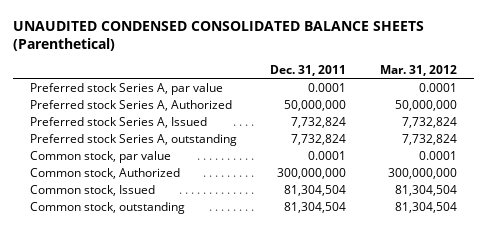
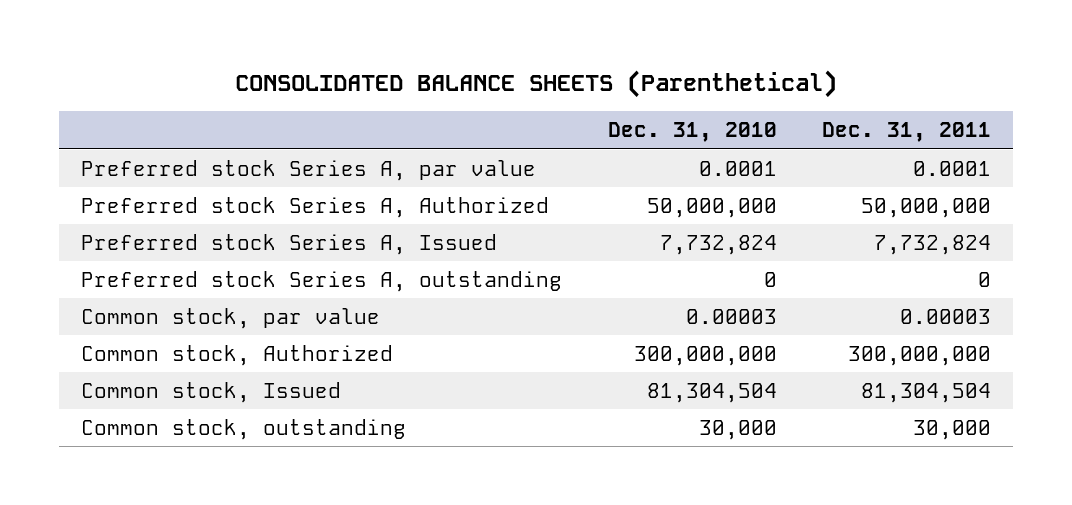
[12,20,424,52] UNAUDITED CONDENSED CONSOLIDATED BALANCE SHEETS (Parenthetical) -> [235,69,838,98] CONSOLIDATED BALANCE SHEETS (Parenthetical)
[380,64,458,76] Mar. 31, 2012 -> none
none -> [607,122,777,143] Dec. 31, 2010
[291,133,347,145] 7,732,824 -> [977,271,991,287] 0
[308,150,347,160] 0.0001 -> [899,308,991,324] 0.00003
[284,201,347,213] 81,304,504 -> [912,419,991,440] 30,000

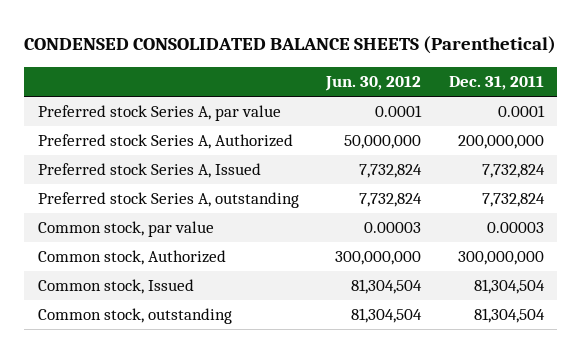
[235,69,838,98] CONSOLIDATED BALANCE SHEETS (Parenthetical) -> [24,36,557,55] CONDENSED CONSOLIDATED BALANCE SHEETS (Parenthetical)
[607,122,777,143] Dec. 31, 2010 -> none
none -> [325,76,422,92] Jun. 30, 2012
[860,197,991,218] 50,000,000 -> [457,135,544,150] 200,000,000
[977,271,991,287] 0 -> [481,193,545,208] 7,732,824
[912,419,991,440] 30,000 -> [473,308,545,324] 81,304,504

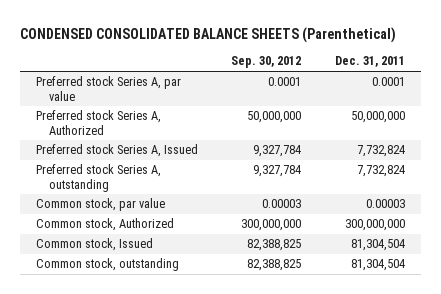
[325,76,422,92] Jun. 30, 2012 -> none
none -> [231,56,302,69] Sep. 30, 2012
[457,135,544,150] 200,000,000 -> [350,111,405,124] 50,000,000

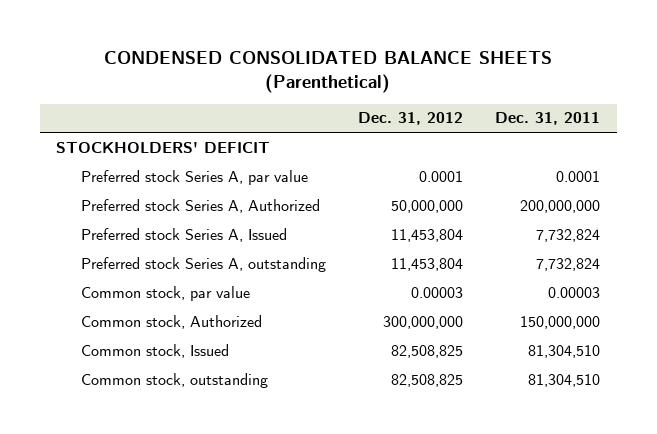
[231,56,302,69] Sep. 30, 2012 -> none
none -> [357,112,463,126] Dec. 31, 2012
none -> [56,141,271,153] STOCKHOLDERS' DEFICIT
[350,111,405,124] 50,000,000 -> [520,199,601,213] 200,000,000
[344,219,405,232] 300,000,000 -> [520,315,601,329] 150,000,000
[350,239,405,252] 81,304,504 -> [528,344,601,358] 81,304,510
[350,259,405,272] 81,304,504 -> [528,373,601,387] 81,304,510

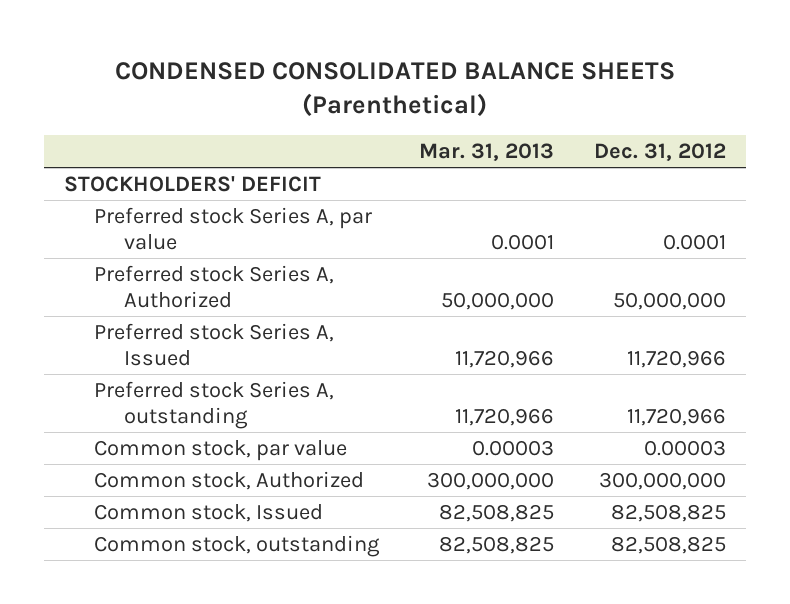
[495,112,601,126] Dec. 31, 2011 -> none
none -> [418,143,554,162] Mar. 31, 2013
[390,228,463,242] 11,453,804 -> [626,350,726,369] 11,720,966
[390,257,463,271] 11,453,804 -> [626,408,726,427] 11,720,966

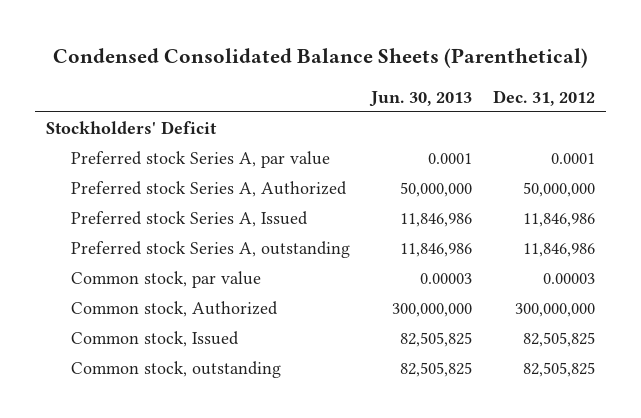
[115,61,676,118] CONDENSED CONSOLIDATED BALANCE SHEETS (Parenthetical) -> [52,48,588,69] Condensed Consolidated Balance Sheets (Parenthetical)
[418,143,554,162] Mar. 31, 2013 -> none
none -> [369,90,473,107] Jun. 30, 2013
[64,175,322,192] STOCKHOLDERS' DEFICIT -> [45,120,217,134] Stockholders' Deficit
[626,350,726,369] 11,720,966 -> [523,212,596,227] 11,846,986
[626,408,726,427] 11,720,966 -> [523,242,596,257] 11,846,986
[610,503,726,522] 82,508,825 -> [523,331,596,347] 82,505,825
[610,535,726,554] 82,508,825 -> [523,361,596,377] 82,505,825

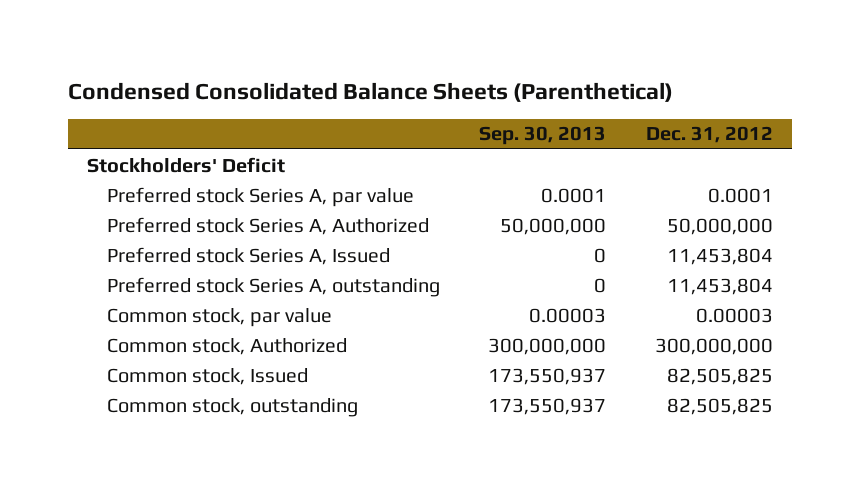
[369,90,473,107] Jun. 30, 2013 -> none
none -> [479,126,607,146] Sep. 30, 2013
[523,212,596,227] 11,846,986 -> [666,247,773,265] 11,453,804
[523,242,596,257] 11,846,986 -> [666,277,773,295] 11,453,804

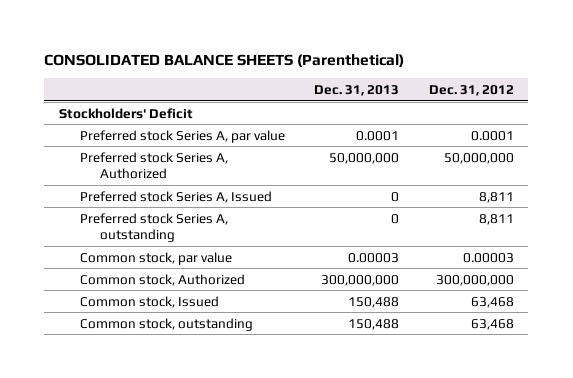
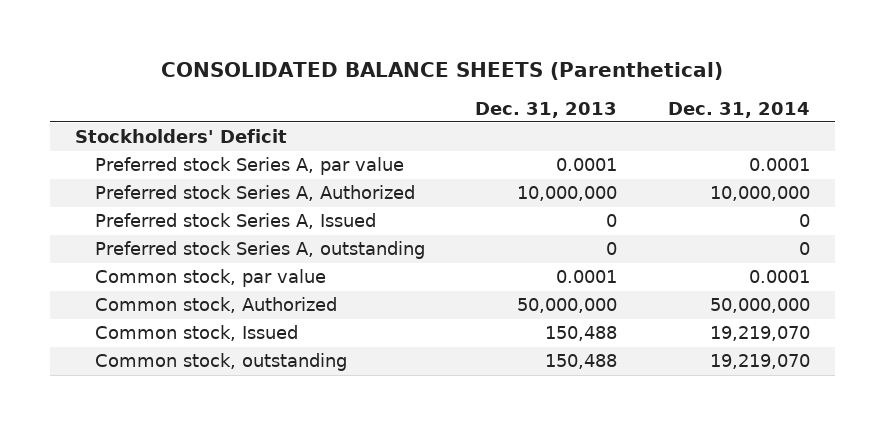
[428,84,514,96] Dec. 31, 2012 -> none
none -> [668,101,811,118] Dec. 31, 2014
[329,152,400,164] 50,000,000 -> [517,186,618,202] 10,000,000
[348,252,400,263] 0.00003 -> [556,270,618,284] 0.0001
[321,274,400,286] 300,000,000 -> [517,298,618,314] 50,000,000

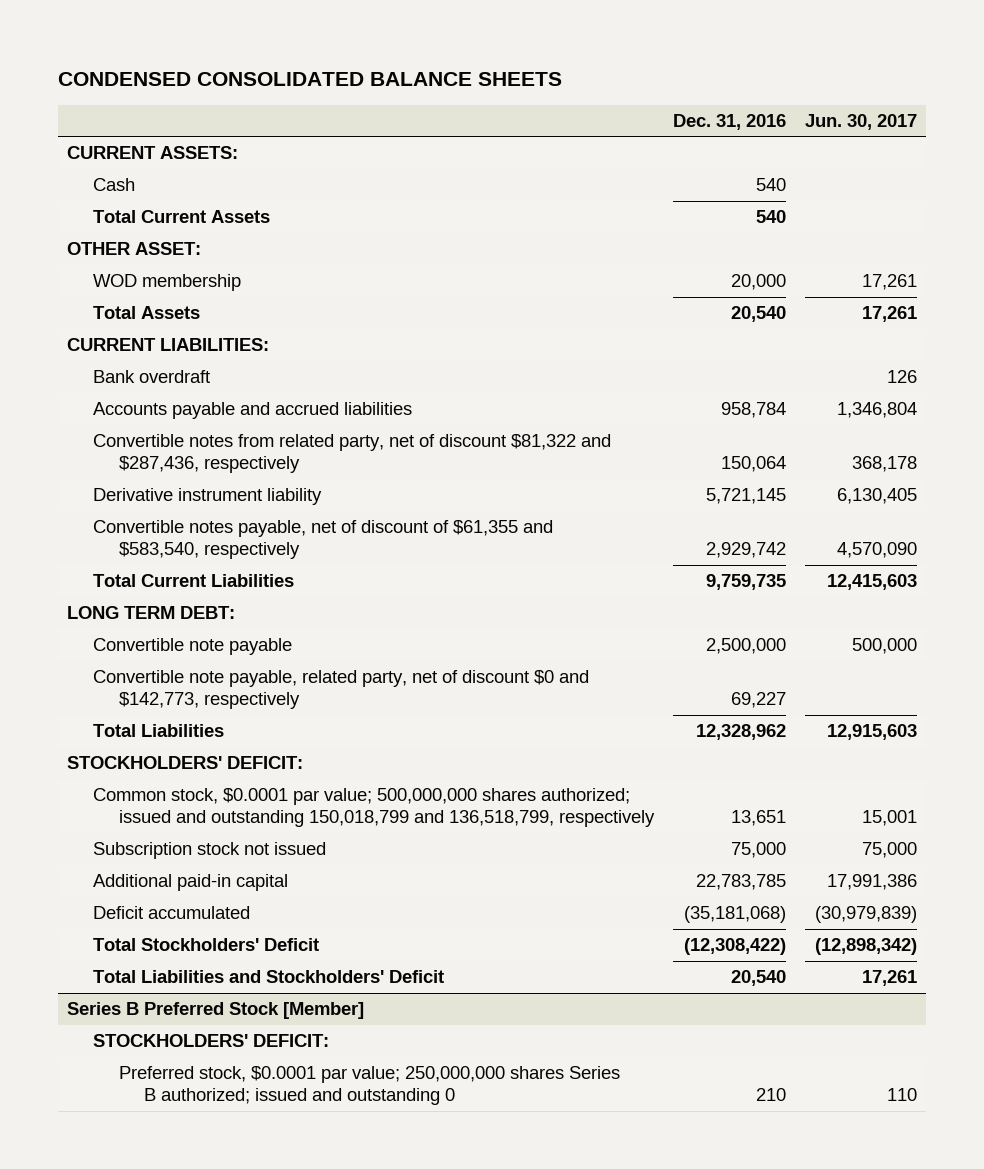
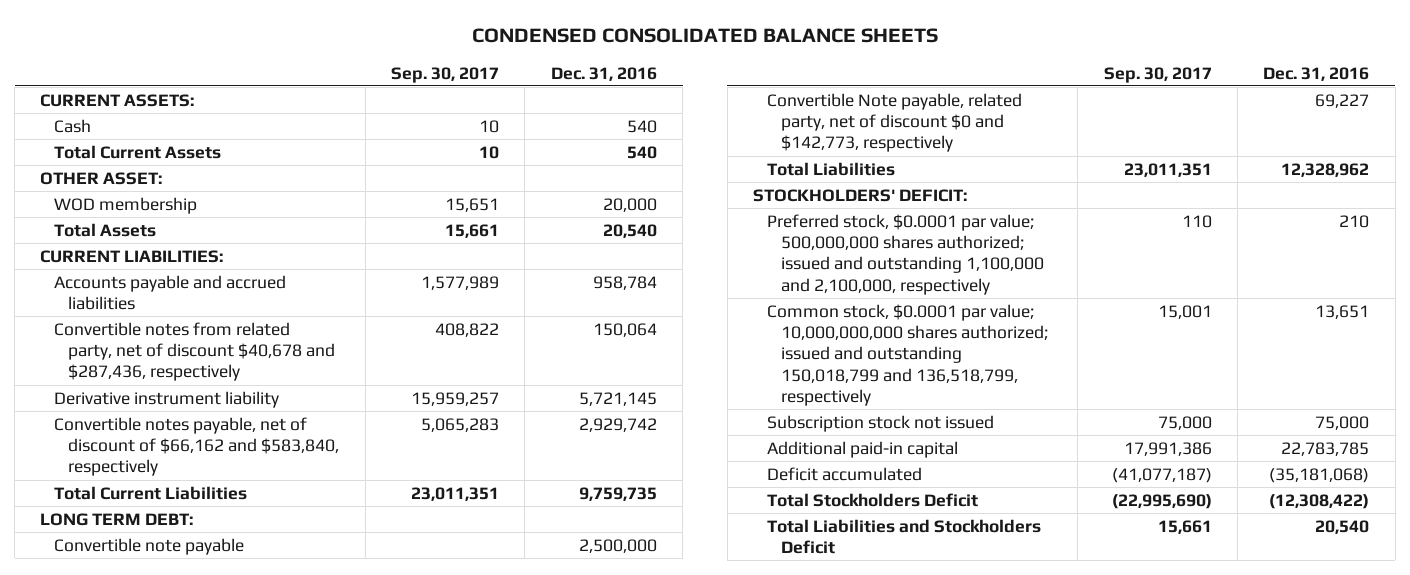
[804,113,917,130] Jun. 30, 2017 -> none
none -> [391,66,500,83] Sep. 30, 2017
[92,370,210,384] Bank overdraft -> none
[92,434,611,474] Convertible notes from related party, net of discount $81,322 and $287,436, respectively -> [54,321,336,382] Convertible notes from related party, net of discount $40,678 and $287,436, respectively
[92,520,553,560] Convertible notes payable, net of discount of $61,355 and $583,540, respectively -> [54,416,340,477] Convertible notes payable, net of discount of $66,162 and $583,840, respectively
[92,670,589,710] Convertible note payable, related party, net of discount $0 and $142,773, respectively -> [766,92,1022,153] Convertible Note payable, related party, net of discount $0 and $142,773, respectively
none -> [766,213,1044,295] Preferred stock, $0.0001 par value; 500,000,000 shares authorized; issued and outstanding 1,100,000 and 2,100,000, respectively
[92,788,655,828] Common stock, $0.0001 par value; 500,000,000 shares authorized; issued and outstanding 150,018,799 and 136,518,799, respectively -> [766,303,1048,406] Common stock, $0.0001 par value; 10,000,000,000 shares authorized; issued and outstanding 150,018,799 and 136,518,799, respectively
[67,1002,365,1020] Series B Preferred Stock [Member] -> none
[92,1034,329,1048] STOCKHOLDERS' DEFICIT: -> none
[118,1066,620,1106] Preferred stock, $0.0001 par value; 250,000,000 shares Series B authorized; issued and outstanding 0 -> none
[92,938,319,952] Total Stockholders' Deficit -> [766,492,978,507] Total Stockholders Deficit
[92,970,444,984] Total Liabilities and Stockholders' Deficit -> [766,518,1041,555] Total Liabilities and Stockholders Deficit

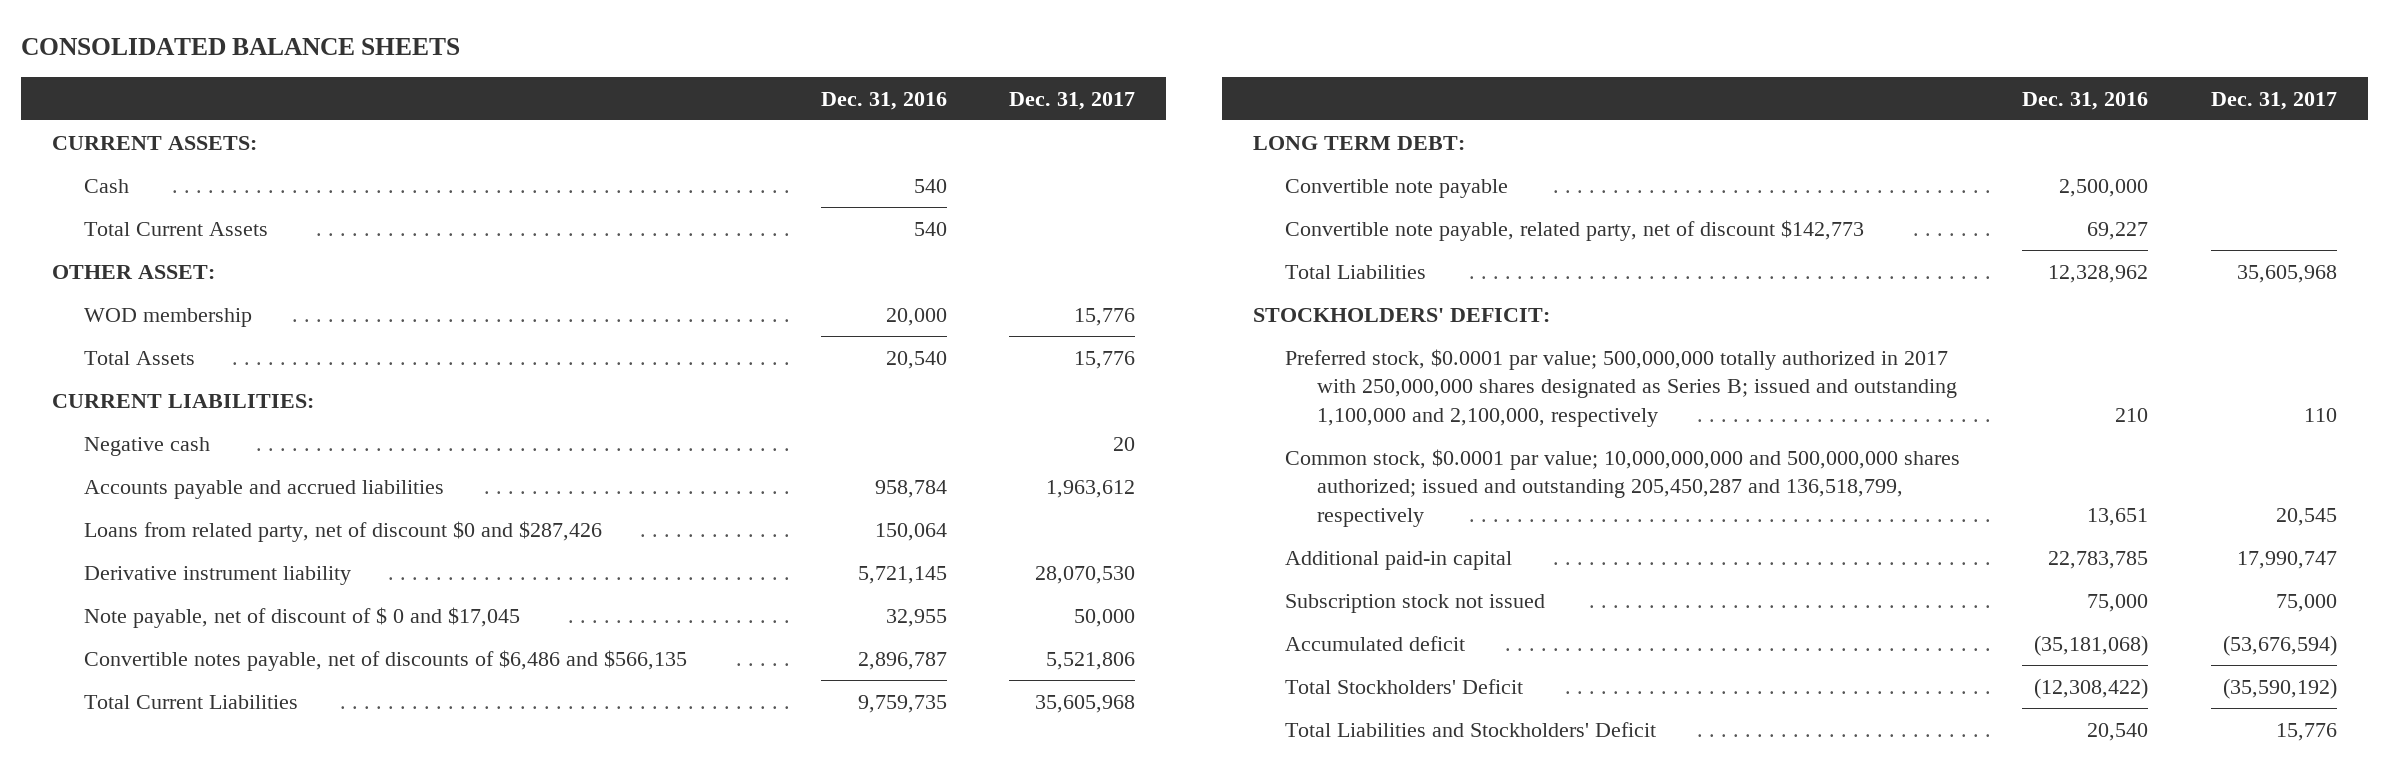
[471,28,938,44] CONDENSED CONSOLIDATED BALANCE SHEETS -> [20,38,460,56] CONSOLIDATED BALANCE SHEETS
[391,66,500,83] Sep. 30, 2017 -> none
none -> [1009,91,1136,110] Dec. 31, 2017
none -> [83,436,210,456] Negative cash
[54,321,336,382] Convertible notes from related party, net of discount $40,678 and $287,436, respectively -> [83,520,602,542] Loans from related party, net of discount $0 and $287,426
none -> [83,606,520,628] Note payable, net of discount of $ 0 and $17,045
[54,416,340,477] Convertible notes payable, net of discount of $66,162 and $583,840, respectively -> [83,649,687,671] Convertible notes payable, net of discounts of $6,486 and $566,135
[578,417,657,432] 2,929,742 -> [857,651,947,670] 2,896,787
[766,92,1022,153] Convertible Note payable, related party, net of discount $0 and $142,773, respectively -> [1285,219,1865,241] Convertible note payable, related party, net of discount $142,773
[766,213,1044,295] Preferred stock, $0.0001 par value; 500,000,000 shares authorized; issued and outstanding 1,100,000 and 2,100,000, respectively -> [1285,348,1957,428] Preferred stock, $0.0001 par value; 500,000,000 totally authorized in 2017 with 250,000,000 shares designated as Series B; issued and outstanding 1,100,000 and 2,100,000, respectively
[766,303,1048,406] Common stock, $0.0001 par value; 10,000,000,000 shares authorized; issued and outstanding 150,018,799 and 136,518,799, respectively -> [1285,448,1961,528] Common stock, $0.0001 par value; 10,000,000,000 and 500,000,000 shares authorized; issued and outstanding 205,450,287 and 136,518,799, respectively
[766,414,994,432] Subscription stock not issued -> [1285,593,1546,613] Subscription stock not issued
[766,466,922,481] Deficit accumulated -> [1285,635,1466,651] Accumulated deficit
[766,492,978,507] Total Stockholders Deficit -> [1285,678,1524,694] Total Stockholders' Deficit
[766,518,1041,555] Total Liabilities and Stockholders Deficit -> [1285,721,1657,737] Total Liabilities and Stockholders' Deficit

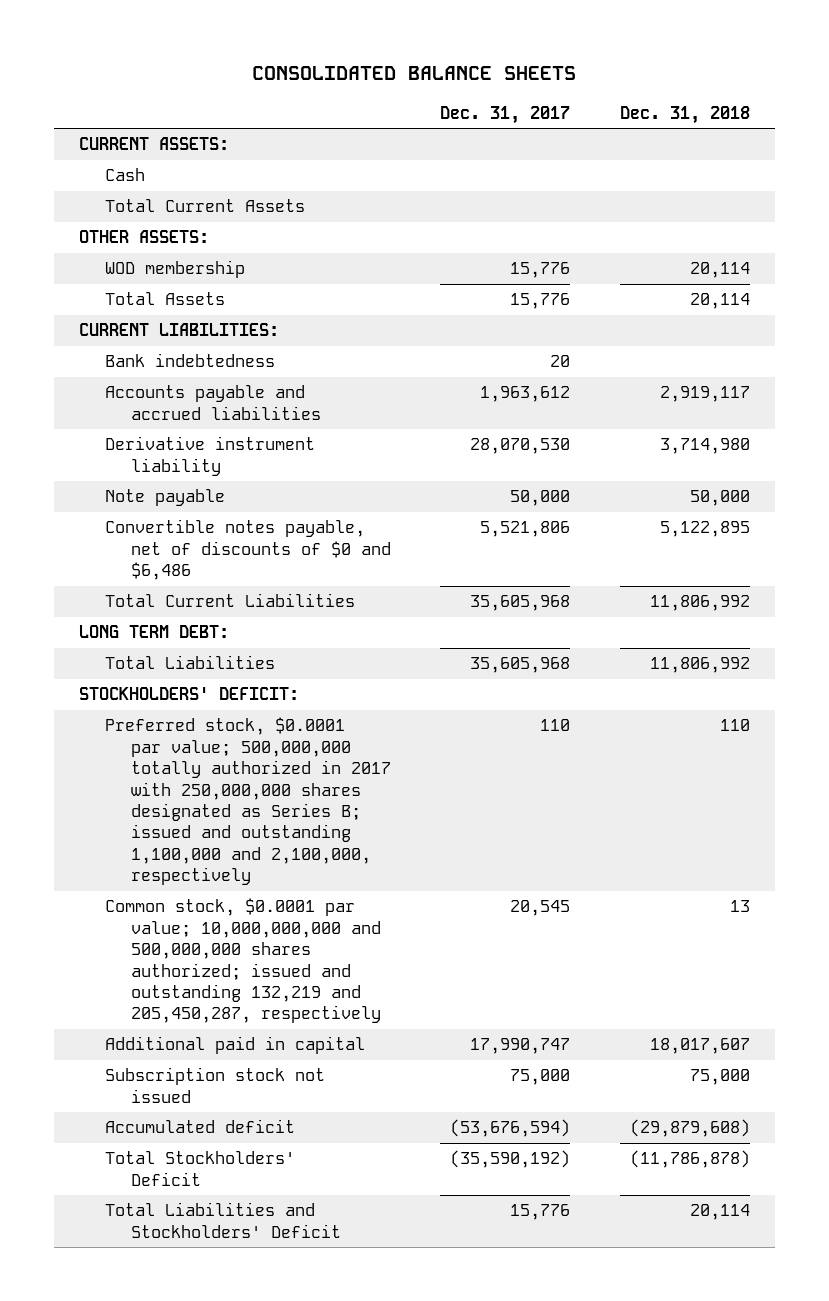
[820,91,947,110] Dec. 31, 2016 -> none
none -> [619,105,750,124] Dec. 31, 2018
[51,264,215,279] OTHER ASSET: -> [79,230,210,244] OTHER ASSETS:
[83,436,210,456] Negative cash -> none
none -> [104,353,275,368] Bank indebtedness
[83,520,602,542] Loans from related party, net of discount $0 and $287,426 -> none
[83,606,520,628] Note payable, net of discount of $ 0 and $17,045 -> [104,489,225,507] Note payable
[83,649,687,671] Convertible notes payable, net of discounts of $6,486 and $566,135 -> [104,519,391,581] Convertible notes payable, net of discounts of $0 and $6,486
[1285,178,1509,198] Convertible note payable -> none
[1285,219,1865,241] Convertible note payable, related party, net of discount $142,773 -> none
[1285,448,1961,528] Common stock, $0.0001 par value; 10,000,000,000 and 500,000,000 shares authorized; issued and outstanding 205,450,287 and 136,518,799, respectively -> [104,898,381,1024] Common stock, $0.0001 par value; 10,000,000,000 and 500,000,000 shares authorized; issued and outstanding 132,219 and 205,450,287, respectively
[1285,550,1513,570] Additional paid-in capital -> [104,1036,365,1055] Additional paid in capital

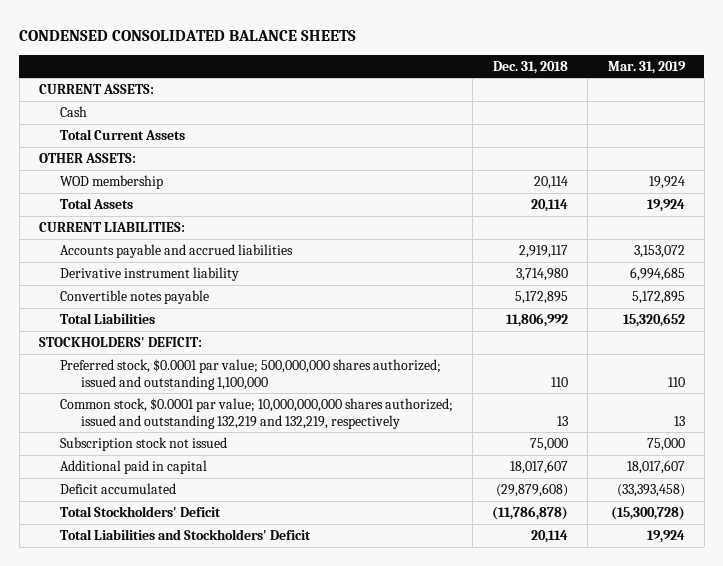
[252,66,577,81] CONSOLIDATED BALANCE SHEETS -> [19,29,357,41] CONDENSED CONSOLIDATED BALANCE SHEETS
[440,105,571,124] Dec. 31, 2017 -> none
none -> [607,60,686,74] Mar. 31, 2019
[104,353,275,368] Bank indebtedness -> none
[104,489,225,507] Note payable -> none
[104,593,355,608] Total Current Liabilities -> none
[79,625,230,639] LONG TERM DEBT: -> none
[104,519,391,581] Convertible notes payable, net of discounts of $0 and $6,486 -> [59,290,209,305] Convertible notes payable
[659,521,750,538] 5,122,895 -> [515,291,569,305] 5,172,895
[104,717,391,886] Preferred stock, $0.0001 par value; 500,000,000 totally authorized in 2017 with 250,000,000 shares designated as Series B; issued and outstanding 1,100,000 and 2,100,000, respectively -> [59,359,441,390] Preferred stock, $0.0001 par value; 500,000,000 shares authorized; issued and outstanding 1,100,000
[104,898,381,1024] Common stock, $0.0001 par value; 10,000,000,000 and 500,000,000 shares authorized; issued and outstanding 132,219 and 205,450,287, respectively -> [59,398,453,429] Common stock, $0.0001 par value; 10,000,000,000 shares authorized; issued and outstanding 132,219 and 132,219, respectively
[104,1036,365,1055] Additional paid in capital -> [59,460,207,475] Additional paid in capital
[104,1119,295,1134] Accumulated deficit -> [59,483,176,495] Deficit accumulated

